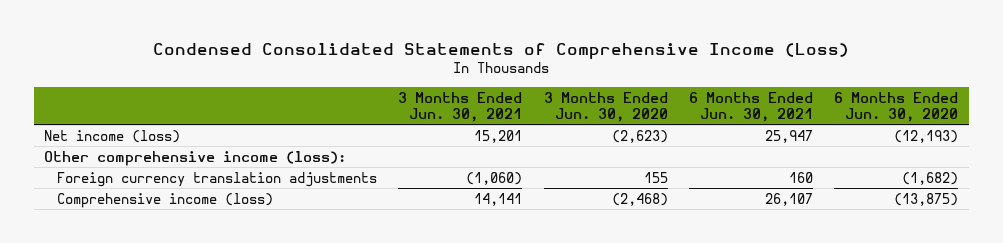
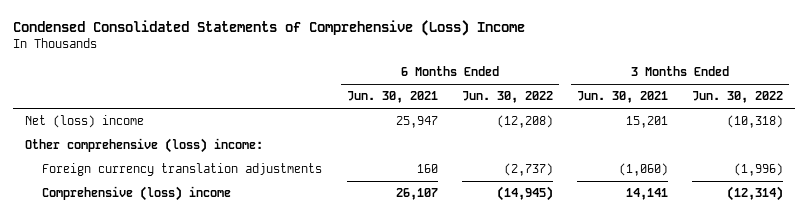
[153,42,850,59] Condensed Consolidated Statements of Comprehensive Income (Loss) -> [13,20,526,37] Condensed Consolidated Statements of Comprehensive (Loss) Income
[543,91,668,123] 3 Months Ended Jun. 30, 2020 -> none
[834,91,959,123] 6 Months Ended Jun. 30, 2020 -> none
none -> [461,91,553,104] Jun. 30, 2022
none -> [691,91,783,104] Jun. 30, 2022
[44,129,181,143] Net income (loss) -> [25,115,145,129] Net (loss) income
[44,150,347,166] Other comprehensive income (loss): -> [25,138,264,154] Other comprehensive (loss) income:
[57,192,274,208] Comprehensive income (loss) -> [42,186,232,202] Comprehensive (loss) income

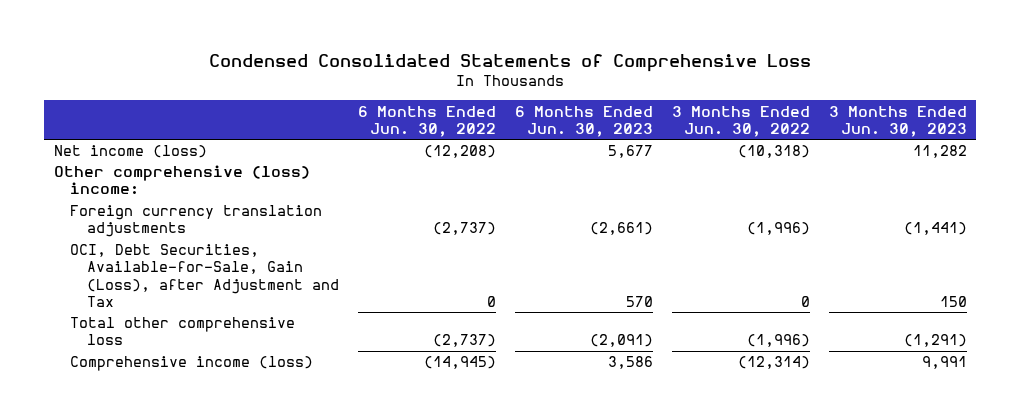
[13,20,526,37] Condensed Consolidated Statements of Comprehensive (Loss) Income -> [209,53,812,72] Condensed Consolidated Statements of Comprehensive Loss
[346,91,438,104] Jun. 30, 2021 -> none
[576,91,668,104] Jun. 30, 2021 -> none
none -> [514,105,653,137] 6 Months Ended Jun. 30, 2023
none -> [828,105,967,137] 3 Months Ended Jun. 30, 2023
[25,115,145,129] Net (loss) income -> [53,145,207,159] Net income (loss)
none -> [70,244,339,307] OCI, Debt Securities, Available-for-Sale, Gain (Loss), after Adjustment and Tax
none -> [70,317,296,346] Total other comprehensive loss
[42,186,232,202] Comprehensive (loss) income -> [70,356,314,372] Comprehensive income (loss)

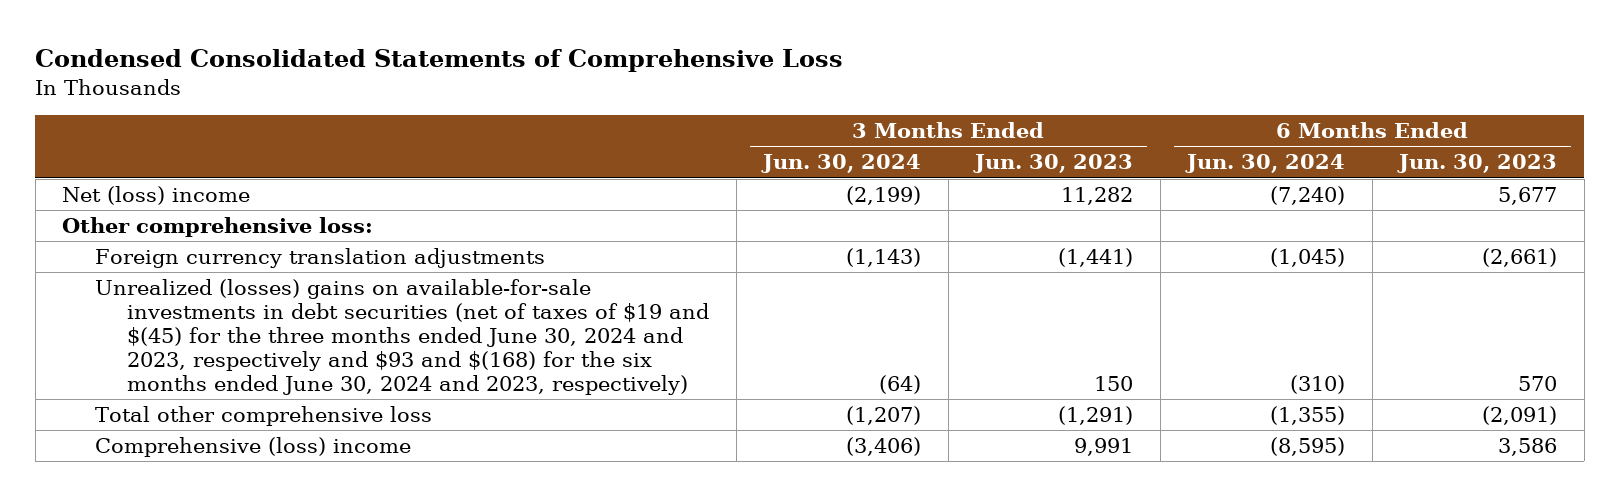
[357,105,496,137] 6 Months Ended Jun. 30, 2022 -> none
[671,105,810,137] 3 Months Ended Jun. 30, 2022 -> none
none -> [761,154,922,174] Jun. 30, 2024
none -> [1185,154,1346,174] Jun. 30, 2024
[53,145,207,159] Net income (loss) -> [62,186,251,206] Net (loss) income
[53,165,310,196] Other comprehensive (loss) income: -> [62,217,374,238] Other comprehensive loss:
[70,244,339,307] OCI, Debt Securities, Available-for-Sale, Gain (Loss), after Adjustment and Tax -> [94,279,709,395] Unrealized (losses) gains on available-for-sale investments in debt securities (net of taxes of $19 and $(45) for the three months ended June 30, 2024 and 2023, respectively and $93 and $(168) for the six months ended June 30, 2024 and 2023, respectively)
[70,356,314,372] Comprehensive income (loss) -> [94,437,411,458] Comprehensive (loss) income

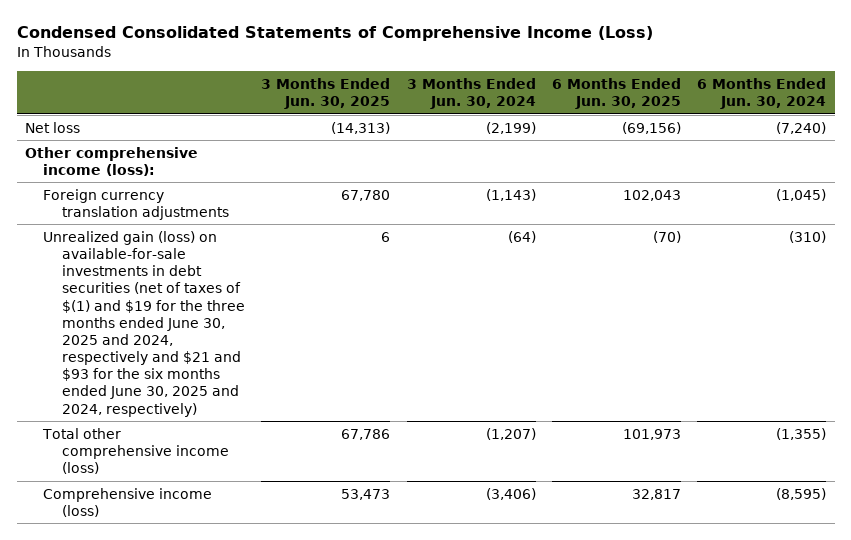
[35,48,844,72] Condensed Consolidated Statements of Comprehensive Loss -> [16,26,653,42] Condensed Consolidated Statements of Comprehensive Income (Loss)
[973,154,1134,174] Jun. 30, 2023 -> none
[1397,154,1558,174] Jun. 30, 2023 -> none
none -> [261,78,391,110] 3 Months Ended Jun. 30, 2025
none -> [551,78,681,110] 6 Months Ended Jun. 30, 2025
[62,186,251,206] Net (loss) income -> [24,121,80,133] Net loss
[62,217,374,238] Other comprehensive loss: -> [24,146,198,176] Other comprehensive income (loss):
[94,279,709,395] Unrealized (losses) gains on available-for-sale investments in debt securities (net of taxes of $19 and $(45) for the three months ended June 30, 2024 and 2023, respectively and $93 and $(168) for the six months ended June 30, 2024 and 2023, respectively) -> [43,230,245,417] Unrealized gain (loss) on available-for-sale investments in debt securities (net of taxes of $(1) and $19 for the three months ended June 30, 2025 and 2024, respectively and $21 and $93 for the six months ended June 30, 2025 and 2024, respectively)
[94,406,432,427] Total other comprehensive loss -> [42,427,229,475] Total other comprehensive income (loss)
[94,437,411,458] Comprehensive (loss) income -> [43,487,213,517] Comprehensive income (loss)

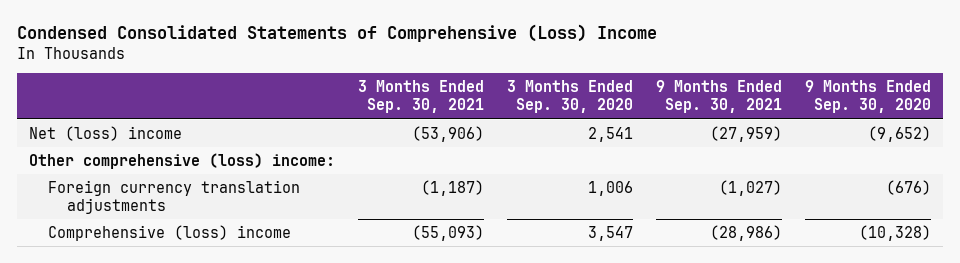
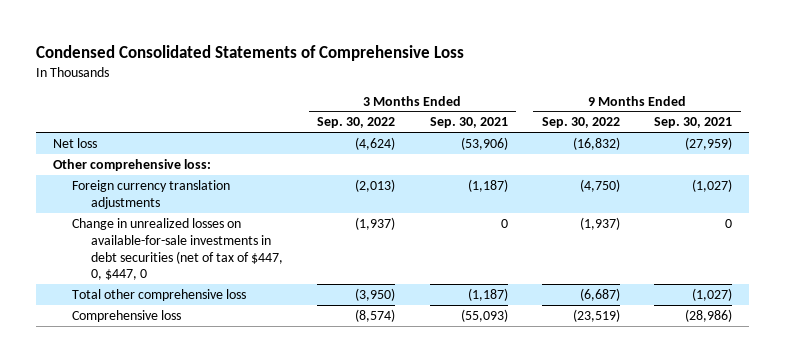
[17,24,658,43] Condensed Consolidated Statements of Comprehensive (Loss) Income -> [35,44,464,61] Condensed Consolidated Statements of Comprehensive Loss
[506,80,633,114] 3 Months Ended Sep. 30, 2020 -> none
[805,80,932,114] 9 Months Ended Sep. 30, 2020 -> none
none -> [317,117,396,129] Sep. 30, 2022
none -> [541,117,620,129] Sep. 30, 2022
[28,125,182,141] Net (loss) income -> [52,137,97,148] Net loss
[28,152,335,169] Other comprehensive (loss) income: -> [52,158,211,171] Other comprehensive loss:
none -> [71,217,283,281] Change in unrealized losses on available-for-sale investments in debt securities (net of tax of $447, 0, $447, 0
none -> [71,288,246,301] Total other comprehensive loss
[47,224,291,241] Comprehensive (loss) income -> [71,309,181,322] Comprehensive loss

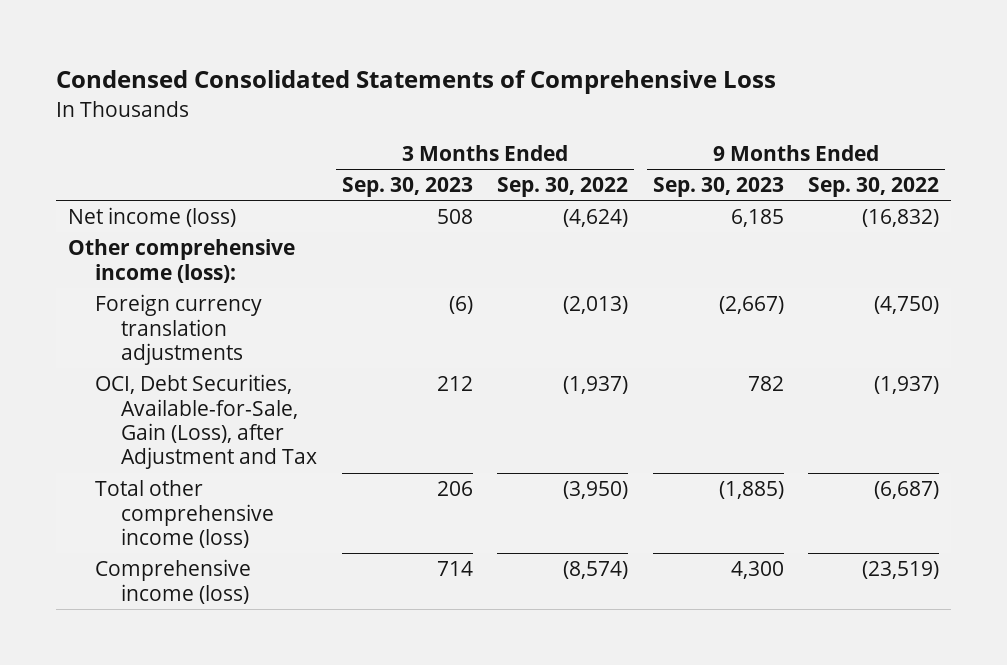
[429,117,508,129] Sep. 30, 2021 -> none
[654,117,733,129] Sep. 30, 2021 -> none
none -> [341,177,473,198] Sep. 30, 2023
none -> [652,177,784,198] Sep. 30, 2023
[52,137,97,148] Net loss -> [67,207,236,228] Net income (loss)
[52,158,211,171] Other comprehensive loss: -> [67,239,295,283] Other comprehensive income (loss):
[71,217,283,281] Change in unrealized losses on available-for-sale investments in debt securities (net of tax of $447, 0, $447, 0 -> [94,374,318,470] OCI, Debt Securities, Available-for-Sale, Gain (Loss), after Adjustment and Tax
[71,288,246,301] Total other comprehensive loss -> [94,480,275,549] Total other comprehensive income (loss)
[71,309,181,322] Comprehensive loss -> [94,559,251,604] Comprehensive income (loss)

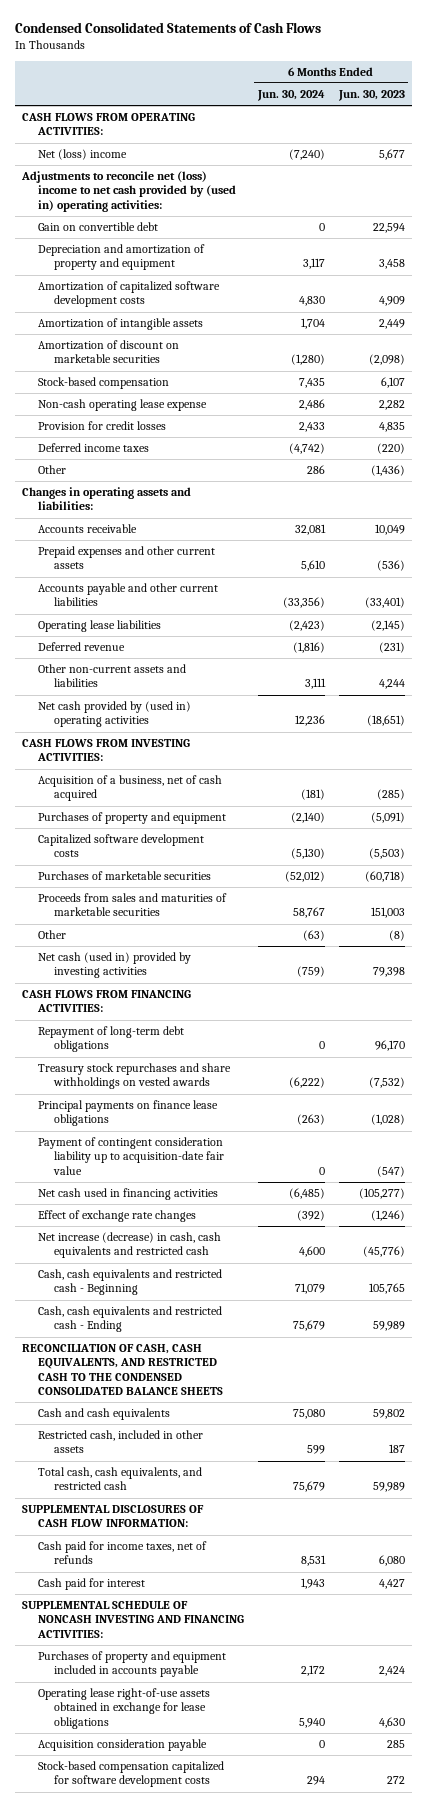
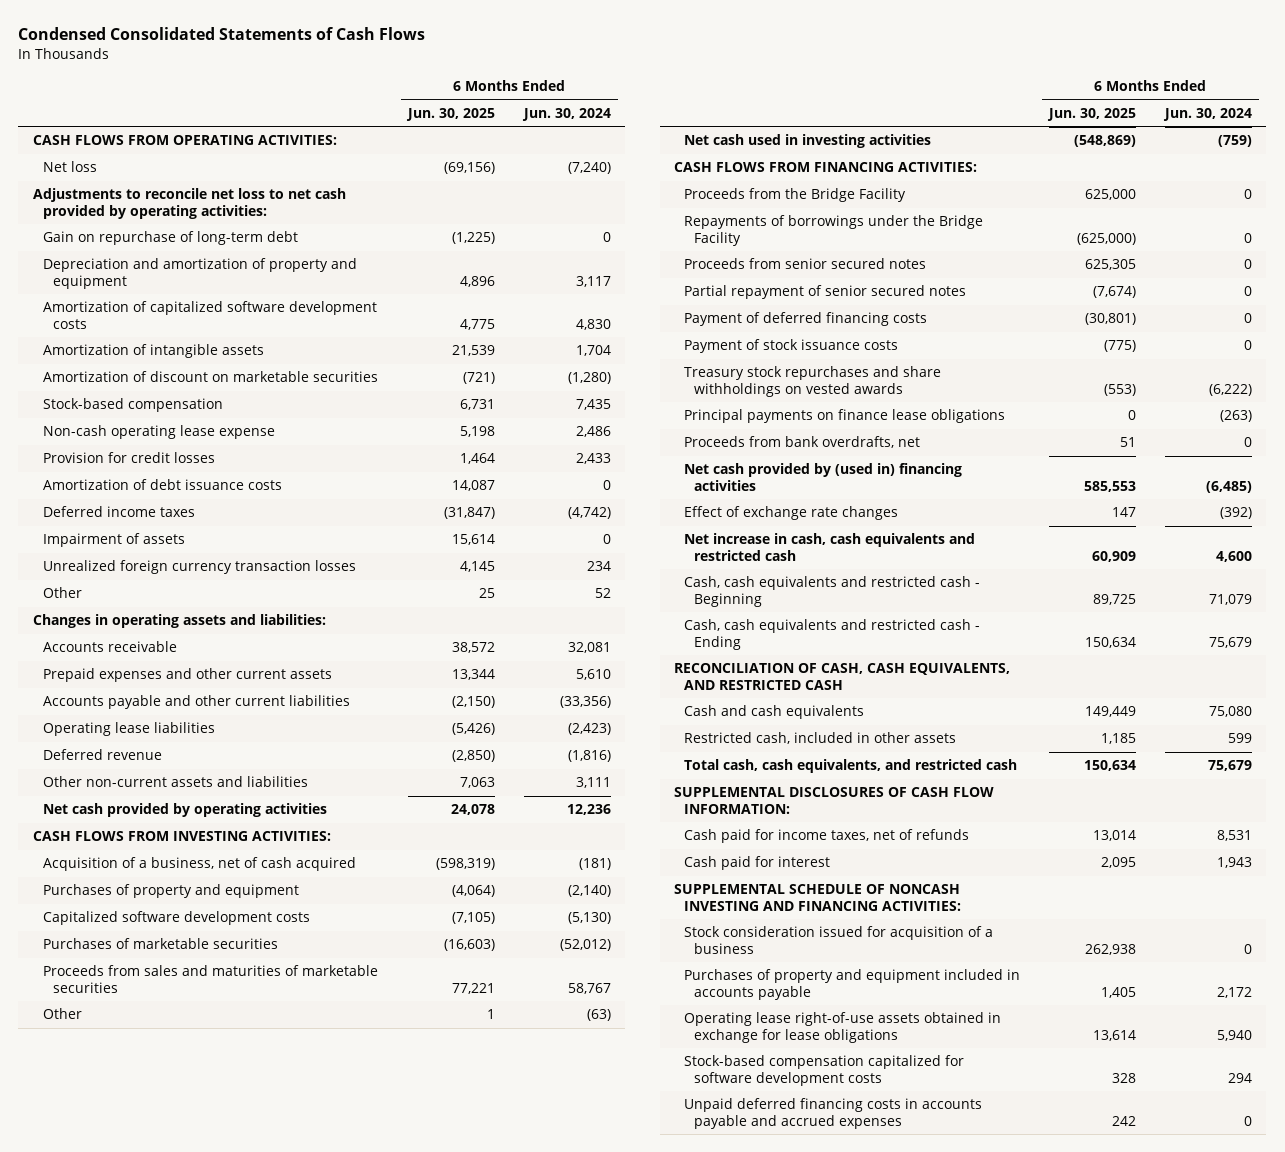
[337,90,405,102] Jun. 30, 2023 -> none
none -> [405,107,495,121] Jun. 30, 2025
[37,222,158,232] Gain on convertible debt -> none
[37,149,127,161] Net (loss) income -> [42,161,97,173] Net loss
[20,171,236,212] Adjustments to reconcile net (loss) income to net cash provided by (used in) operating activities: -> [32,188,346,219] Adjustments to reconcile net loss to net cash provided by operating activities:
none -> [42,231,298,246] Gain on repurchase of long-term debt
none -> [42,479,282,491] Amortization of debt issuance costs
none -> [42,533,185,548] Impairment of assets
none -> [42,560,356,575] Unrealized foreign currency transaction losses
[306,465,325,475] 286 -> [594,588,611,599] 52
[37,701,191,728] Net cash provided by (used in) operating activities -> [42,803,327,818] Net cash provided by operating activities
[37,952,191,979] Net cash (used in) provided by investing activities -> [684,134,932,149] Net cash used in investing activities
[37,1026,184,1053] Repayment of long-term debt obligations -> none
none -> [684,188,907,203] Proceeds from the Bridge Facility
none -> [684,215,984,246] Repayments of borrowings under the Bridge Facility
none -> [684,258,927,270] Proceeds from senior secured notes
none -> [684,285,967,300] Partial repayment of senior secured notes
none -> [684,312,928,327] Payment of deferred financing costs
none -> [684,339,899,354] Payment of stock issuance costs
[37,1137,224,1175] Payment of contingent consideration liability up to acquisition-date fair value -> none
none -> [684,436,921,449] Proceeds from bank overdrafts, net
[37,1188,218,1201] Net cash used in financing activities -> [684,463,963,491] Net cash provided by (used in) financing activities
[37,1232,221,1259] Net increase (decrease) in cash, cash equivalents and restricted cash -> [684,533,976,561] Net increase in cash, cash equivalents and restricted cash
[21,1344,223,1396] RECONCILIATION OF CASH, CASH EQUIVALENTS, AND RESTRICTED CASH TO THE CONDENSED CONSOLIDATED BALANCE SHEETS -> [674,663,1011,690] RECONCILIATION OF CASH, CASH EQUIVALENTS, AND RESTRICTED CASH
none -> [684,926,994,954] Stock consideration issued for acquisition of a business
[37,1739,207,1752] Acquisition consideration payable -> none
none -> [684,1098,983,1129] Unpaid deferred financing costs in accounts payable and accrued expenses

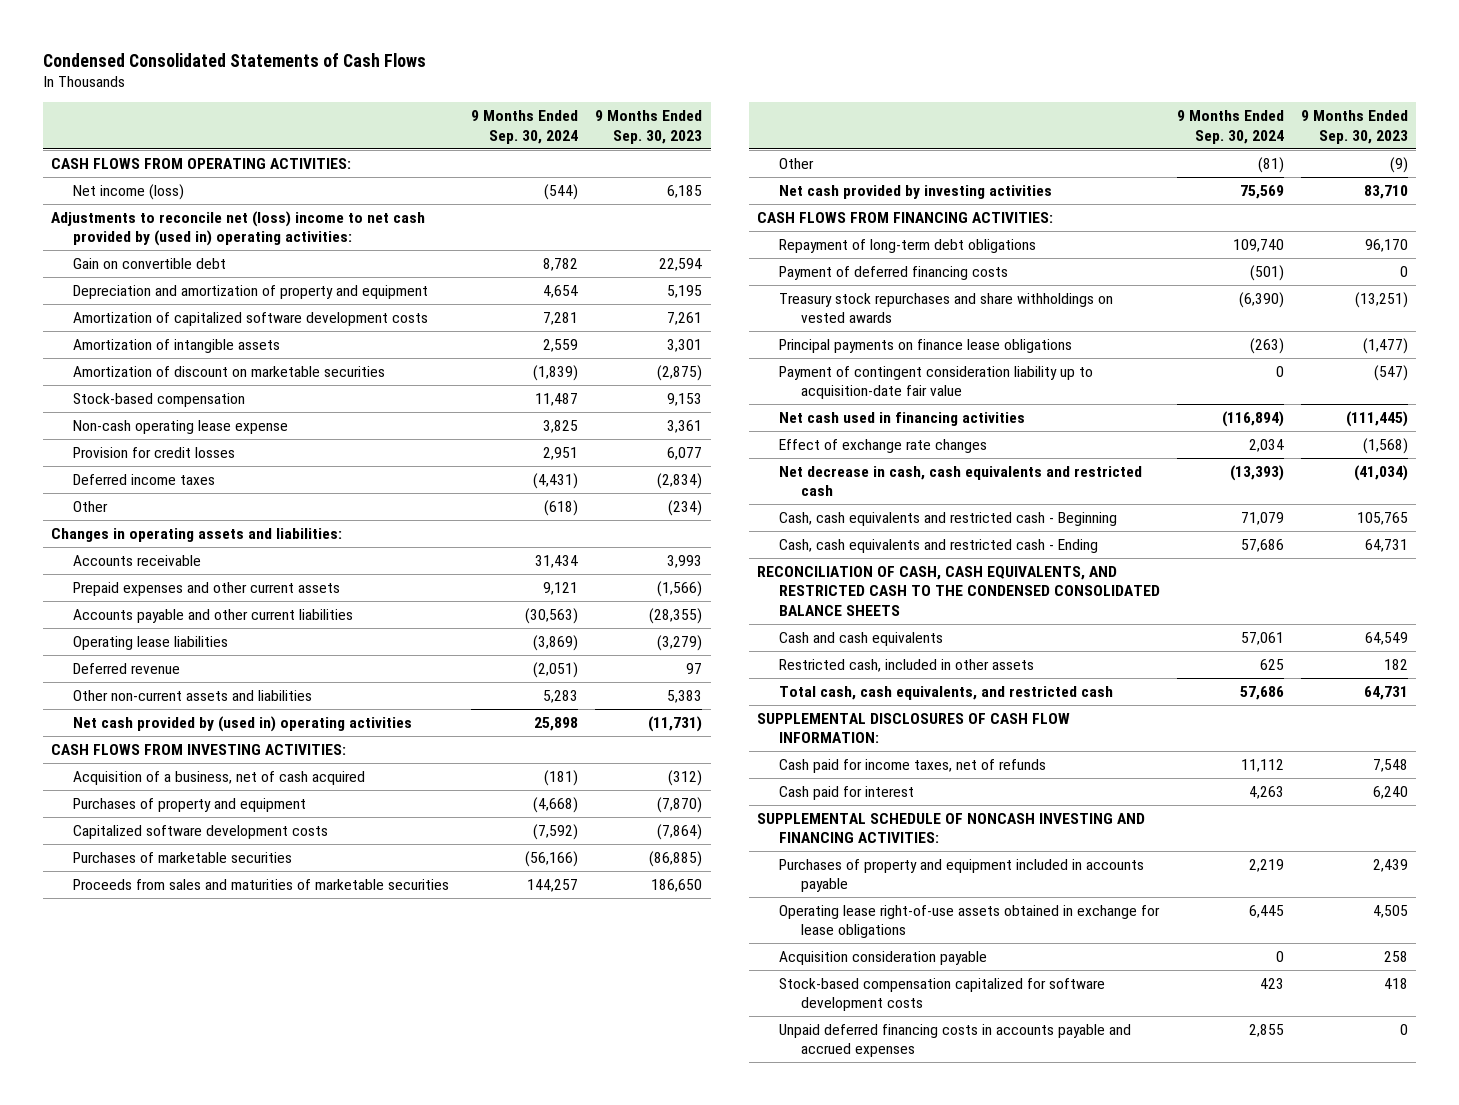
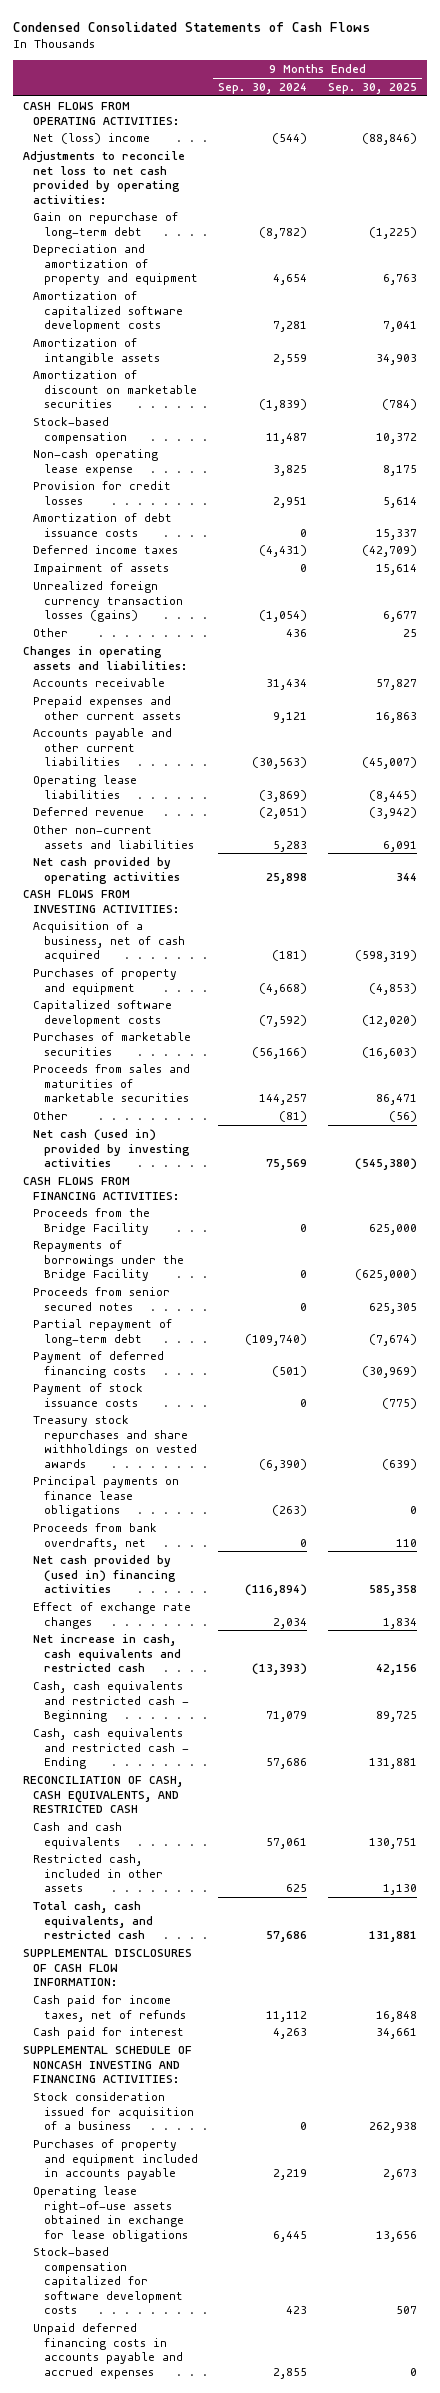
[595,110,703,144] 9 Months Ended Sep. 30, 2023 -> none
none -> [328,83,418,95] Sep. 30, 2025
[73,257,227,269] Gain on convertible debt -> none
[73,183,185,200] Net income (loss) -> [33,133,151,145] Net (loss) income
[51,210,426,247] Adjustments to reconcile net (loss) income to net cash provided by (used in) operating activities: -> [23,151,186,204] Adjustments to reconcile net loss to net cash provided by operating activities:
none -> [33,212,179,239] Gain on repurchase of long-term debt
none -> [33,513,173,537] Amortization of debt issuance costs
none -> [33,563,170,576] Impairment of assets
none -> [33,581,183,623] Unrealized foreign currency transaction losses (gains)
[544,499,579,516] (618) -> [286,629,308,638] 436
[73,715,413,732] Net cash provided by (used in) operating activities -> [33,857,180,884] Net cash provided by operating activities
[778,184,1052,199] Net cash provided by investing activities -> [33,1129,190,1168] Net cash (used in) provided by investing activities
none -> [33,1208,151,1235] Proceeds from the Bridge Facility
none -> [33,1240,184,1282] Repayments of borrowings under the Bridge Facility
none -> [33,1287,171,1311] Proceeds from senior secured notes
[778,238,1036,253] Repayment of long-term debt obligations -> [33,1319,173,1346] Partial repayment of long-term debt
[1232,238,1284,252] 109,740 -> [245,1333,308,1346] (109,740)
none -> [33,1383,144,1407] Payment of stock issuance costs
[778,365,1093,400] Payment of contingent consideration liability up to acquisition-date fair value -> none
none -> [33,1523,158,1550] Proceeds from bank overdrafts, net
[778,411,1025,426] Net cash used in financing activities -> [33,1555,176,1594] Net cash provided by (used in) financing activities
[778,465,1142,497] Net decrease in cash, cash equivalents and restricted cash -> [33,1634,181,1673] Net increase in cash, cash equivalents and restricted cash
[757,565,1160,616] RECONCILIATION OF CASH, CASH EQUIVALENTS, AND RESTRICTED CASH TO THE CONDENSED CONSOLIDATED BALANCE SHEETS -> [23,1776,184,1814] RECONCILIATION OF CASH, CASH EQUIVALENTS, AND RESTRICTED CASH
none -> [33,2092,194,2131] Stock consideration issued for acquisition of a business
[778,950,987,965] Acquisition consideration payable -> none

